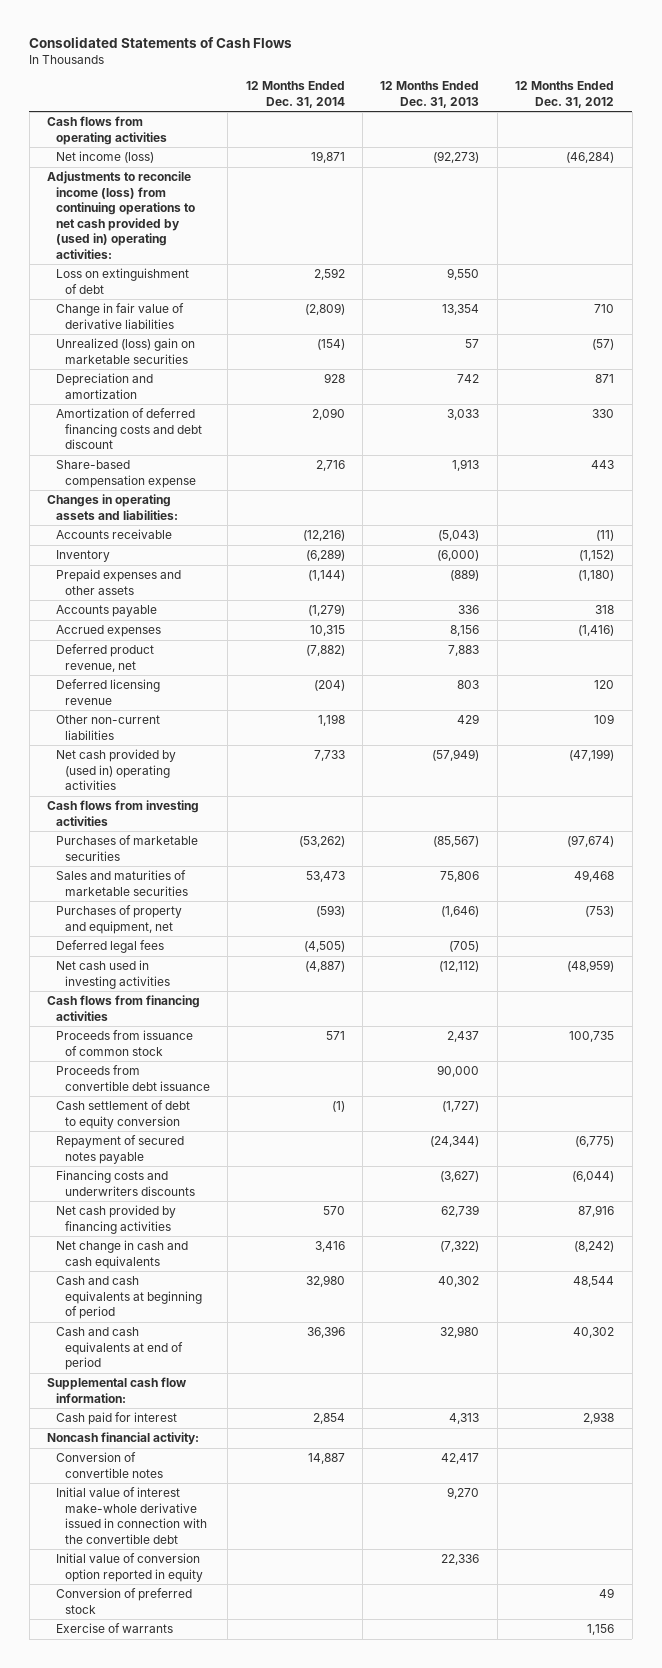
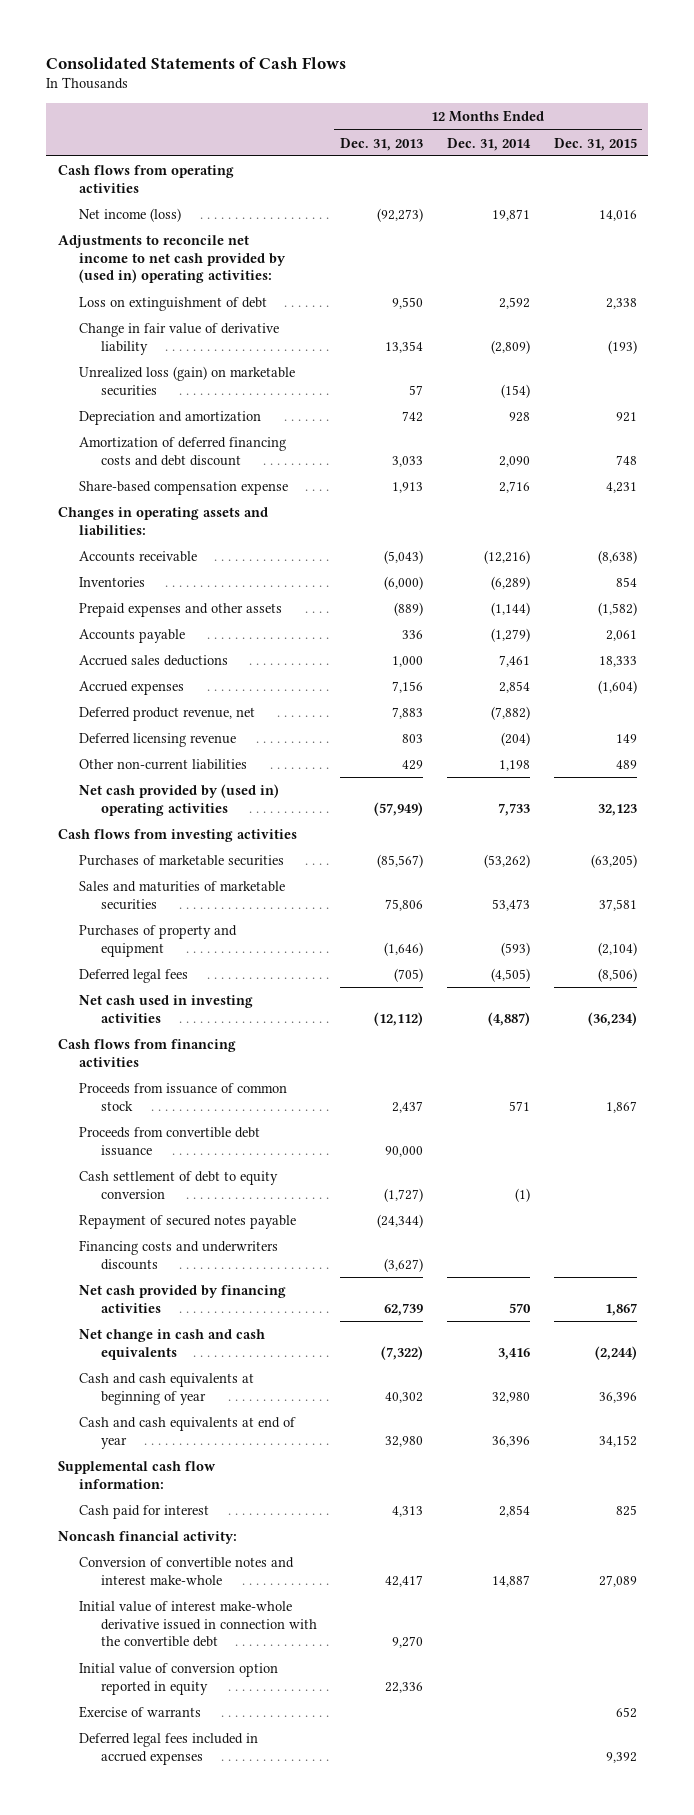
[515,81,615,108] 12 Months Ended Dec. 31, 2012 -> none
none -> [553,137,637,151] Dec. 31, 2015
[47,171,196,259] Adjustments to reconcile income (loss) from continuing operations to net cash provided by (used in) operating activities: -> [57,235,287,284] Adjustments to reconcile net income to net cash provided by (used in) operating activities:
[56,303,185,329] Change in fair value of derivative liabilities -> [79,323,280,355] Change in fair value of derivative liability
[56,338,196,364] Unrealized (loss) gain on marketable securities -> [79,366,296,396] Unrealized loss (gain) on marketable securities
[56,550,111,563] Inventory -> [79,577,146,588] Inventories
none -> [79,655,229,667] Accrued sales deductions
[309,625,345,637] 10,315 -> [498,681,530,694] 2,854
[450,625,480,637] 8,156 -> [392,681,424,694] 7,156
[56,905,183,934] Purchases of property and equipment, net -> [79,925,238,957] Purchases of property and equipment
[56,1276,202,1320] Cash and cash equivalents at beginning of period -> [79,1373,255,1405] Cash and cash equivalents at beginning of year
[56,1327,183,1371] Cash and cash equivalents at end of period -> [79,1417,297,1449] Cash and cash equivalents at end of year
[56,1452,163,1478] Conversion of convertible notes -> [79,1557,295,1585] Conversion of convertible notes and interest make-whole
[56,1588,193,1614] Conversion of preferred stock -> none
none -> [79,1733,259,1765] Deferred legal fees included in accrued expenses

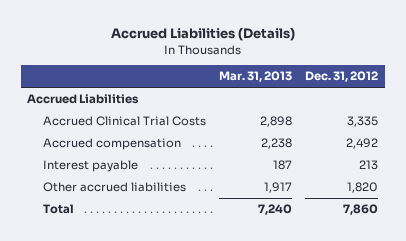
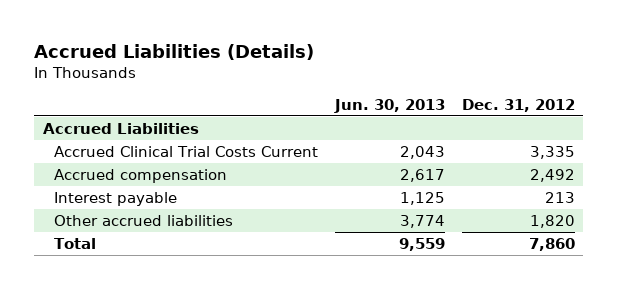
[219,71,293,83] Mar. 31, 2013 -> none
none -> [333,99,445,114] Jun. 30, 2013
[42,116,206,127] Accrued Clinical Trial Costs -> [54,145,319,157] Accrued Clinical Trial Costs Current

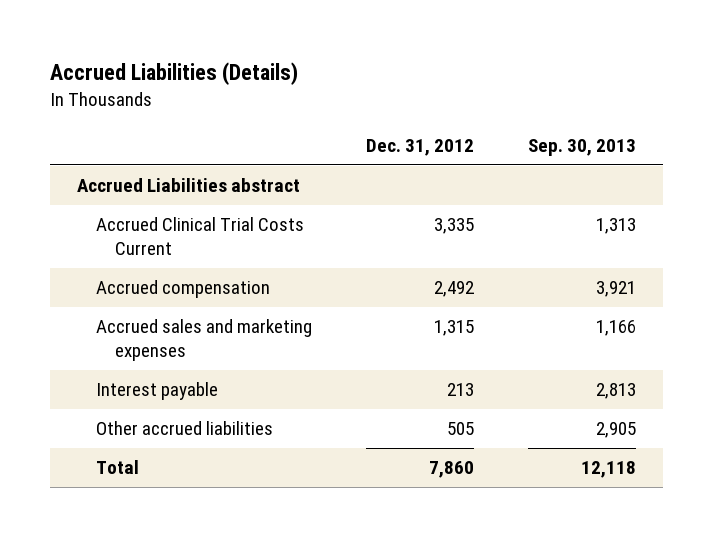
[333,99,445,114] Jun. 30, 2013 -> none
none -> [528,138,637,156] Sep. 30, 2013
[42,122,199,134] Accrued Liabilities -> [77,178,301,193] Accrued Liabilities abstract
none -> [96,319,313,362] Accrued sales and marketing expenses
[529,214,575,228] 1,820 -> [447,422,475,436] 505

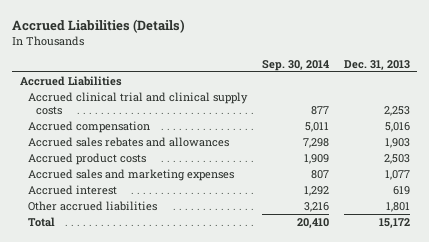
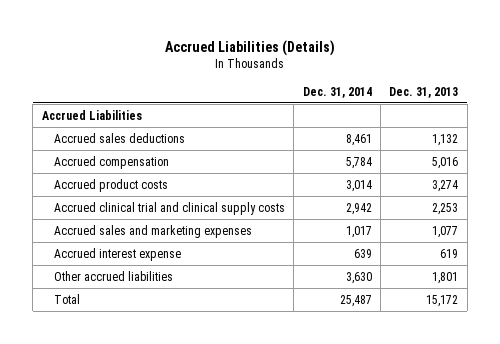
[261,59,329,71] Sep. 30, 2014 -> none
none -> [302,86,372,98] Dec. 31, 2014
none -> [53,132,185,143] Accrued sales deductions
[27,137,229,148] Accrued sales rebates and allowances -> none
[383,154,410,165] 2,503 -> [432,179,459,192] 3,274
[27,92,248,115] Accrued clinical trial and clinical supply costs -> [53,201,285,215] Accrued clinical trial and clinical supply costs
[27,185,117,196] Accrued interest -> [53,247,181,261] Accrued interest expense

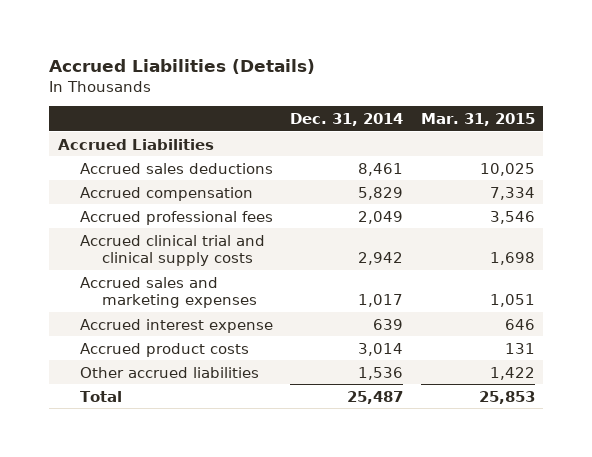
[389,86,459,98] Dec. 31, 2013 -> none
none -> [420,112,535,126] Mar. 31, 2015
[345,156,372,169] 5,784 -> [358,186,404,200] 5,829
none -> [79,210,273,225] Accrued professional fees
[53,178,168,192] Accrued product costs -> [79,342,249,357] Accrued product costs
[345,271,372,284] 3,630 -> [358,366,404,380] 1,536

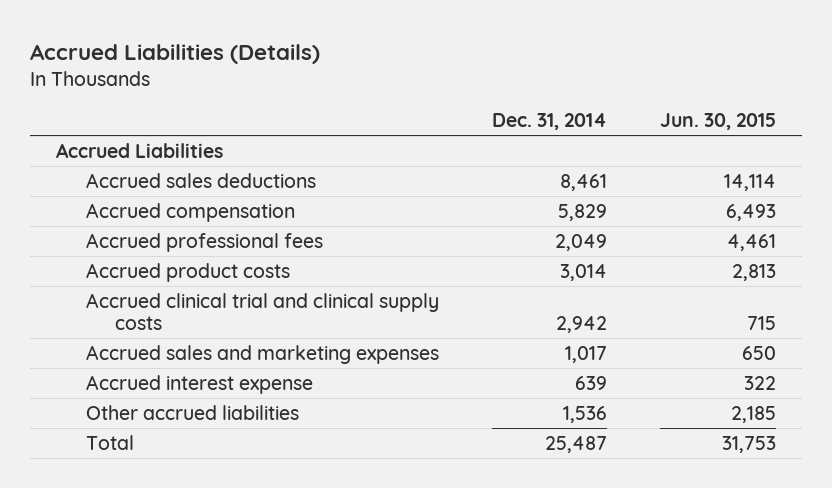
[420,112,535,126] Mar. 31, 2015 -> none
none -> [659,113,776,131] Jun. 30, 2015
[79,342,249,357] Accrued product costs -> [85,262,290,282] Accrued product costs

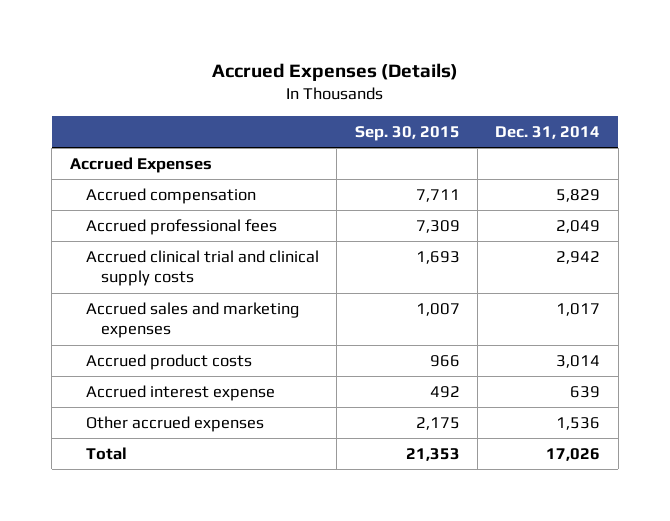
[29,43,320,64] Accrued Liabilities (Details) -> [212,63,459,82] Accrued Expenses (Details)
[659,113,776,131] Jun. 30, 2015 -> none
none -> [354,125,460,141] Sep. 30, 2015
[85,172,316,188] Accrued sales deductions -> none
[56,142,224,158] Accrued Liabilities -> [69,157,212,174] Accrued Expenses
[85,262,290,282] Accrued product costs -> [85,354,252,371] Accrued product costs
[85,404,299,420] Other accrued liabilities -> [85,416,264,433] Other accrued expenses
[544,435,607,453] 25,487 -> [546,448,601,462] 17,026

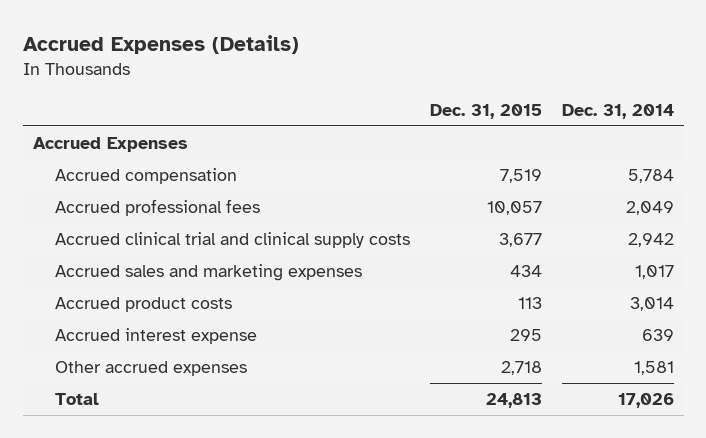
[354,125,460,141] Sep. 30, 2015 -> none
none -> [429,103,542,119] Dec. 31, 2015
[556,189,601,203] 5,829 -> [627,169,674,184] 5,784
[556,417,601,431] 1,536 -> [633,361,674,376] 1,581

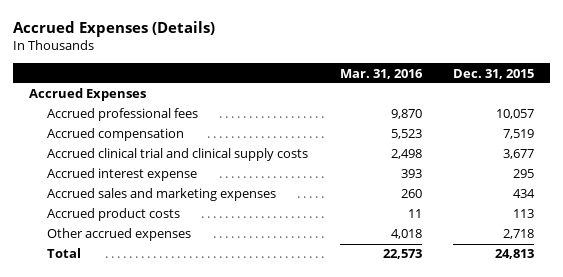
[561,103,674,119] Dec. 31, 2014 -> none
none -> [339,68,423,79] Mar. 31, 2016
[54,168,237,185] Accrued compensation -> [47,128,185,142] Accrued compensation
[54,328,257,345] Accrued interest expense -> [47,168,198,182] Accrued interest expense

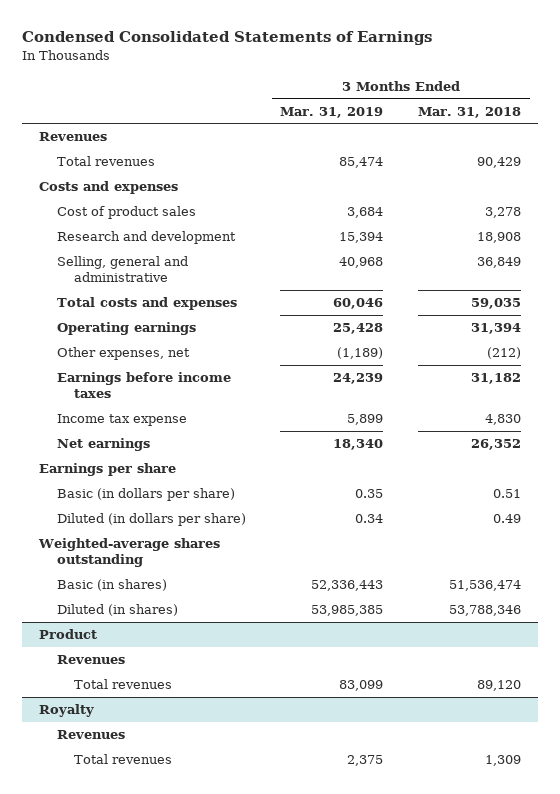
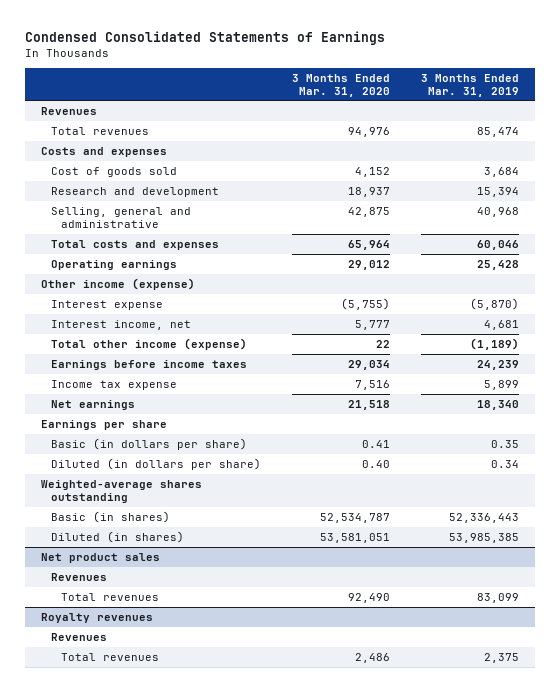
[417,106,521,118] Mar. 31, 2018 -> none
none -> [291,73,390,97] 3 Months Ended Mar. 31, 2020
[56,206,196,220] Cost of product sales -> [50,166,177,177] Cost of goods sold
none -> [40,277,195,290] Other income (expense)
none -> [50,299,163,310] Interest expense
none -> [50,319,191,330] Interest income, net
[56,347,190,361] Other expenses, net -> [50,337,247,350] Total other income (expense)
[39,629,98,640] Product -> [40,552,160,563] Net product sales
[39,704,95,718] Royalty -> [40,612,153,623] Royalty revenues

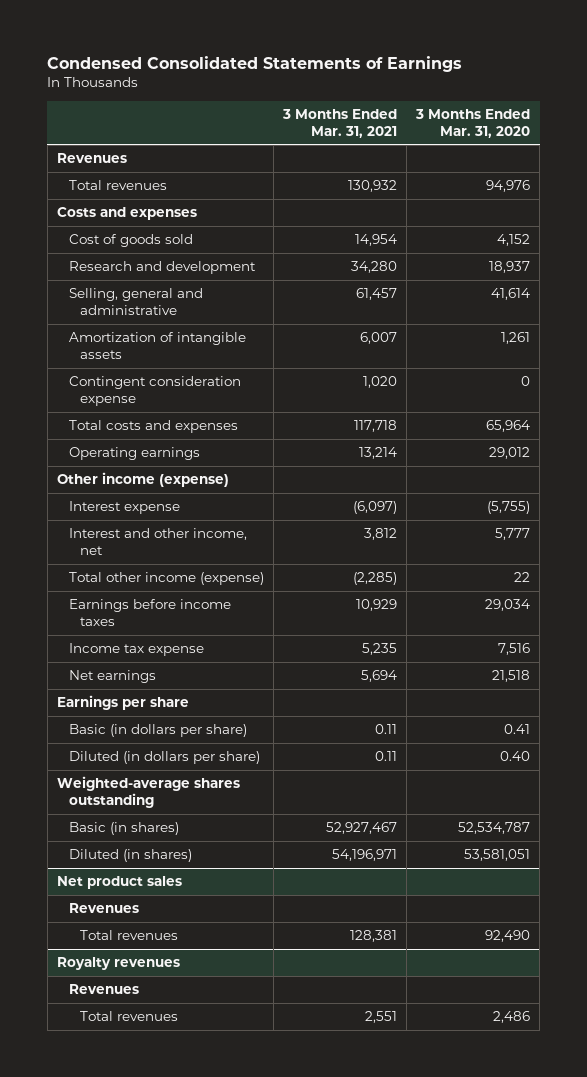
[421,73,520,97] 3 Months Ended Mar. 31, 2019 -> none
none -> [281,109,397,138] 3 Months Ended Mar. 31, 2021
[347,206,390,217] 42,875 -> [491,288,531,301] 41,614
none -> [68,332,246,359] Amortization of intangible assets
none -> [68,376,241,406] Contingent consideration expense
[50,319,191,330] Interest income, net -> [68,528,247,555] Interest and other income, net

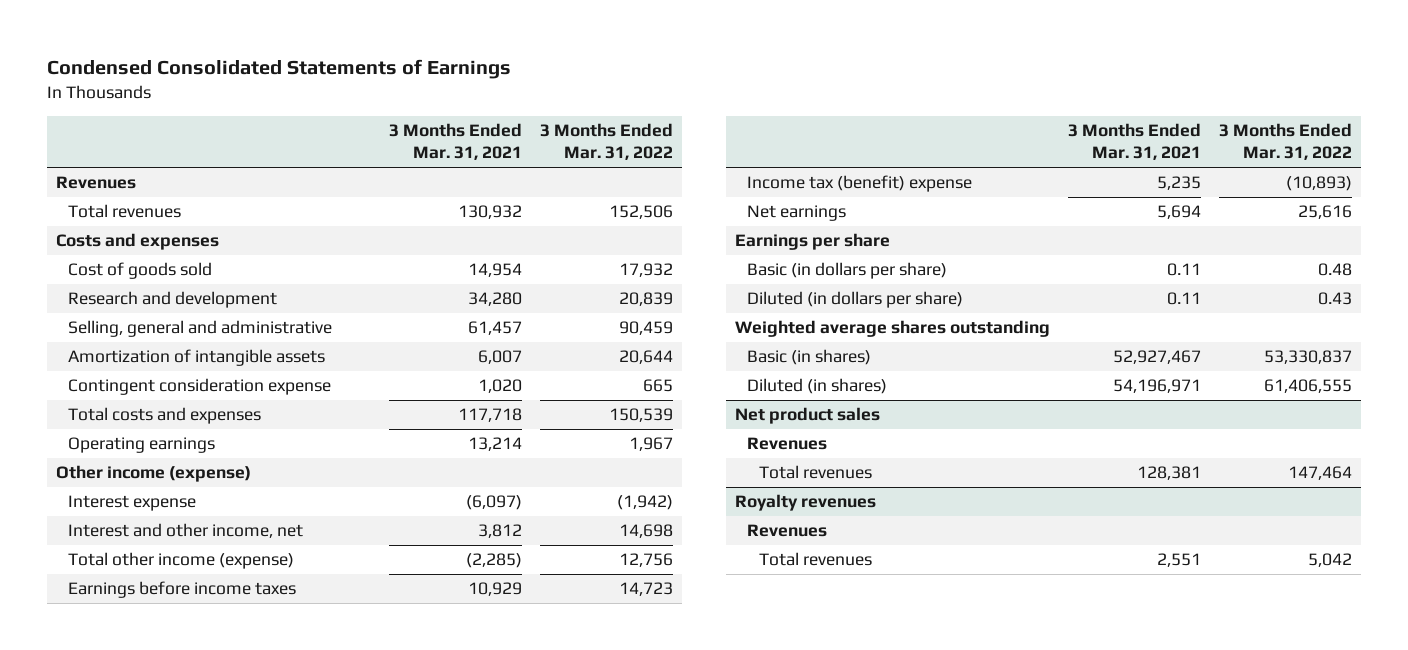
[415,109,531,138] 3 Months Ended Mar. 31, 2020 -> none
none -> [539,123,673,161] 3 Months Ended Mar. 31, 2022
[68,643,204,657] Income tax expense -> [747,175,973,193] Income tax (benefit) expense
[57,776,241,808] Weighted-average shares outstanding -> [734,320,1050,338] Weighted average shares outstanding

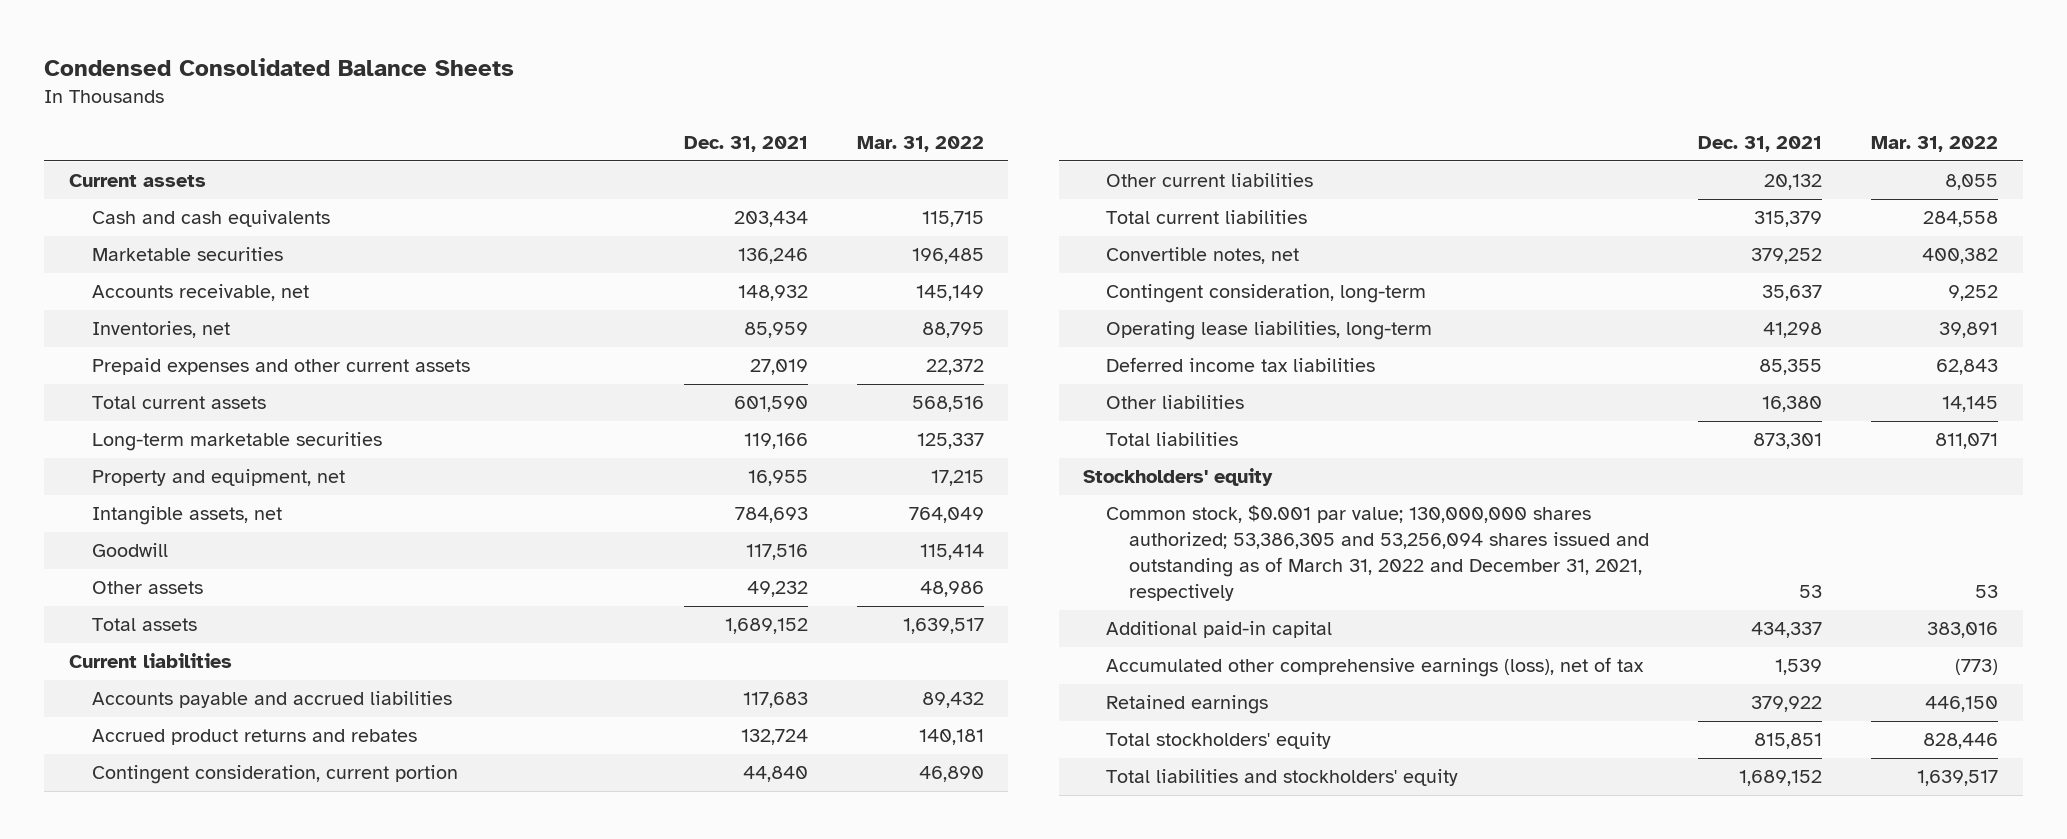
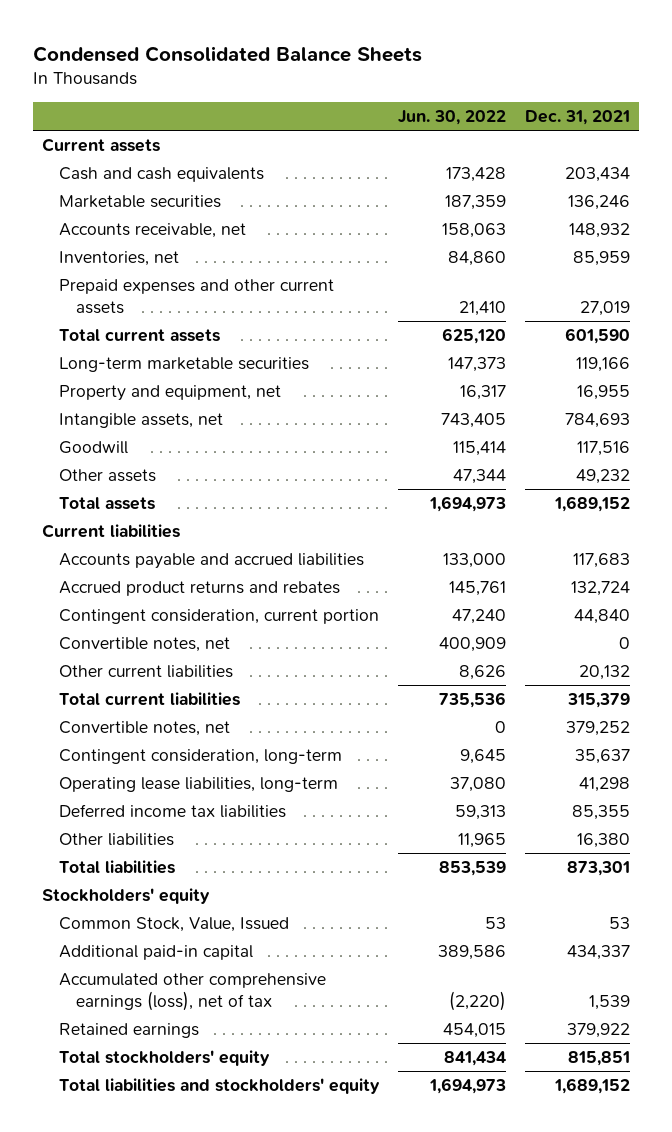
[856,135,984,152] Mar. 31, 2022 -> none
none -> [397,110,506,126] Jun. 30, 2022
none -> [59,637,231,653] Convertible notes, net
[1106,505,1649,602] Common stock, $0.001 par value; 130,000,000 shares authorized; 53,386,305 and 53,256,094 shares issued and outstanding as of March 31, 2022 and December 31, 2021, respectively -> [59,917,290,933] Common Stock, Value, Issued

